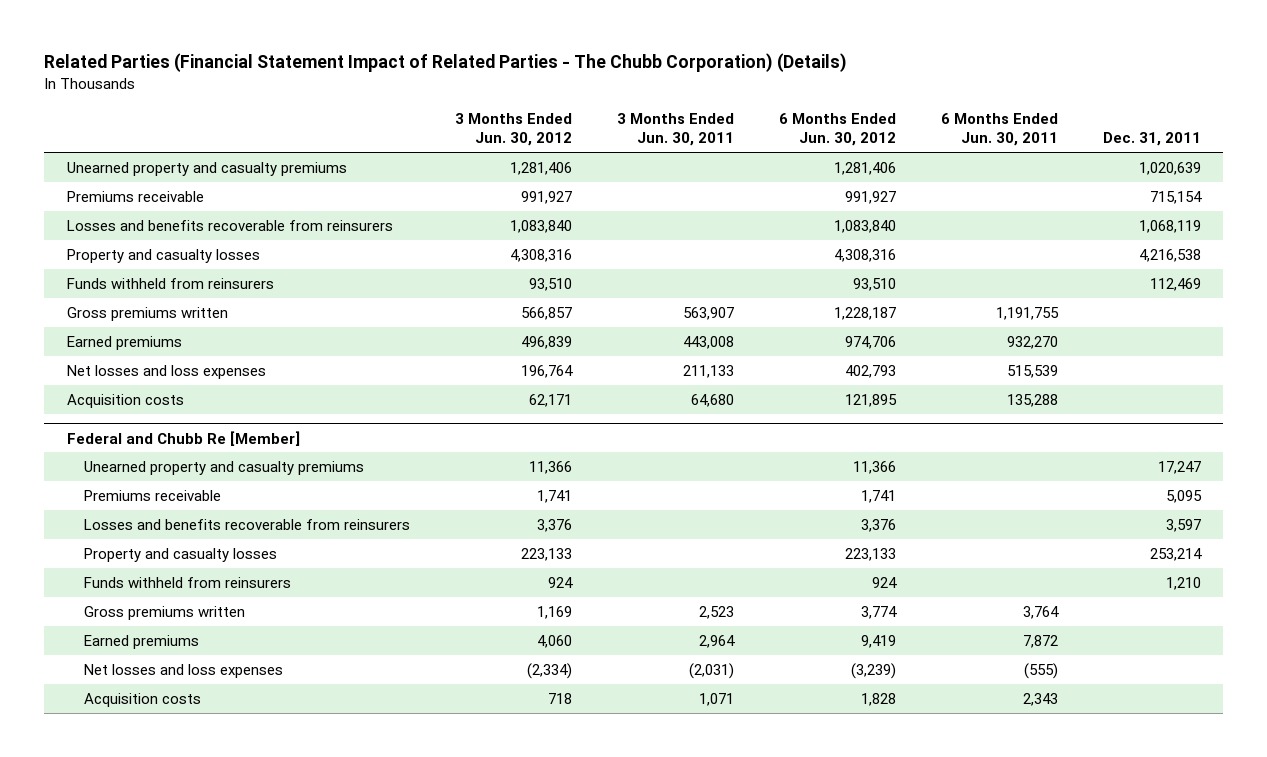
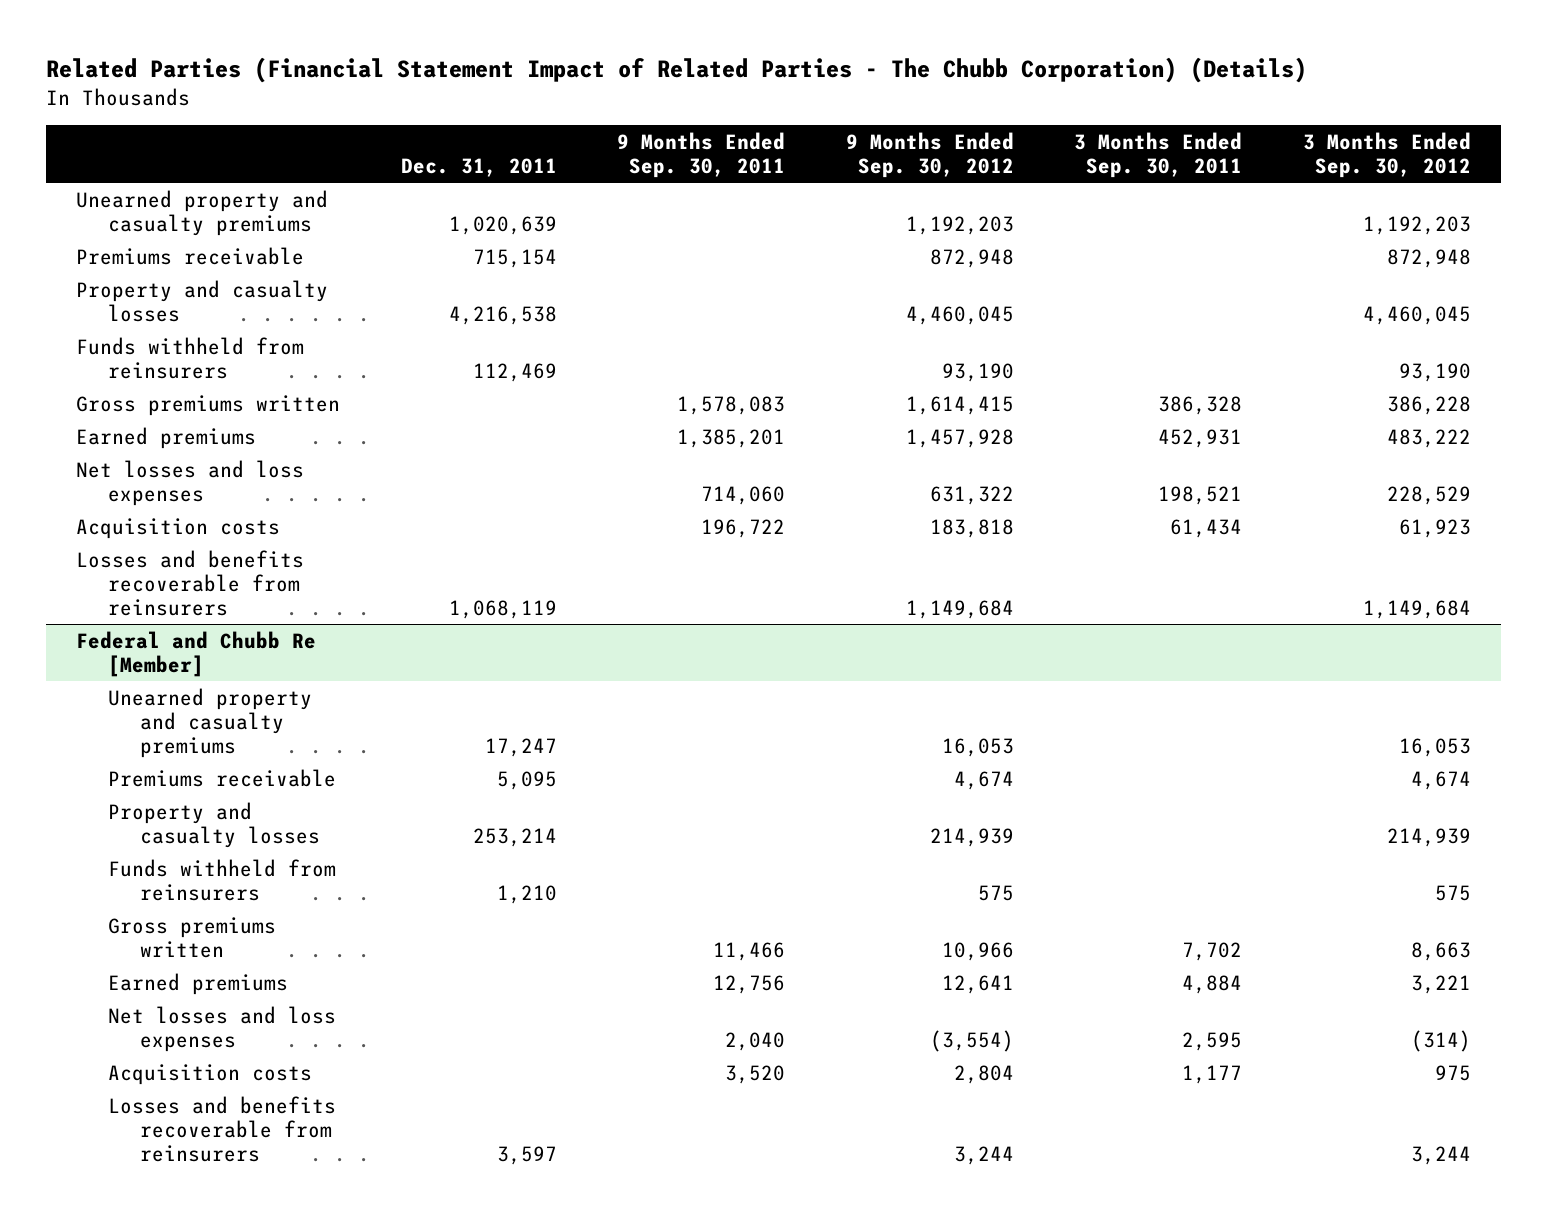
[454,112,572,147] 3 Months Ended Jun. 30, 2012 -> none
[616,112,734,147] 3 Months Ended Jun. 30, 2011 -> none
[778,112,896,147] 6 Months Ended Jun. 30, 2012 -> none
[940,112,1058,147] 6 Months Ended Jun. 30, 2011 -> none
none -> [617,131,786,178] 9 Months Ended Sep. 30, 2011
none -> [845,131,1014,178] 9 Months Ended Sep. 30, 2012
none -> [1074,131,1243,178] 3 Months Ended Sep. 30, 2011
none -> [1302,131,1471,178] 3 Months Ended Sep. 30, 2012
[66,219,393,231] Losses and benefits recoverable from reinsurers -> [76,549,305,617] Losses and benefits recoverable from reinsurers
[83,518,410,530] Losses and benefits recoverable from reinsurers -> [108,1095,337,1163] Losses and benefits recoverable from reinsurers

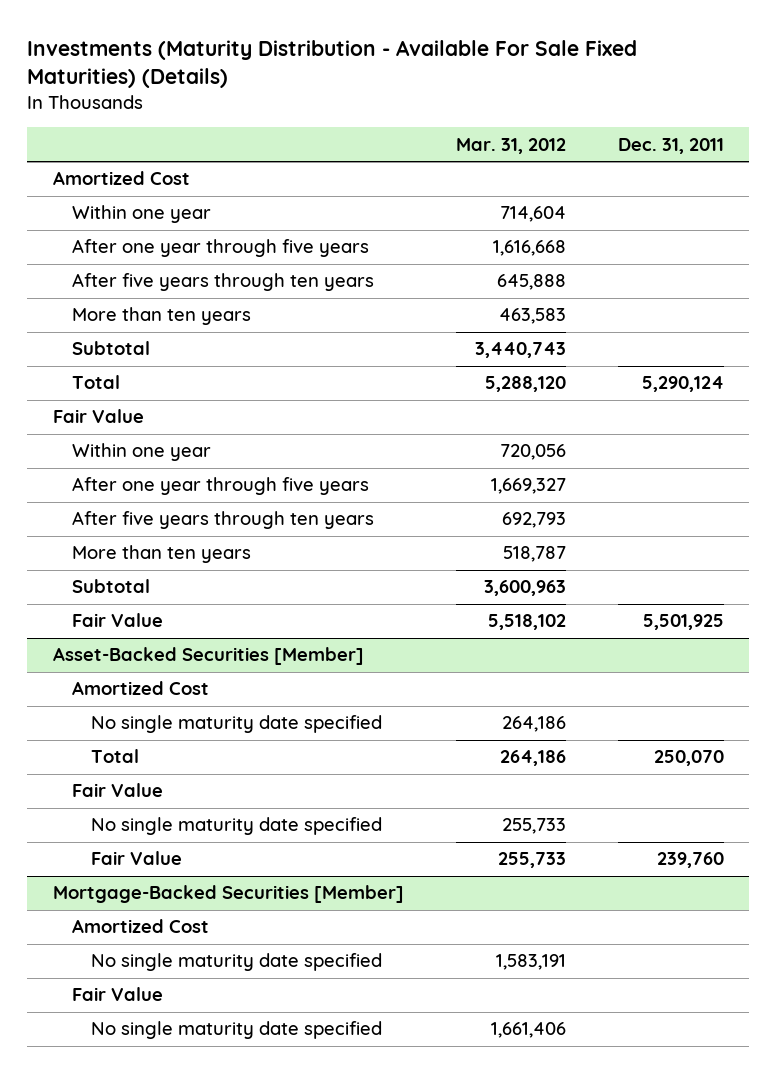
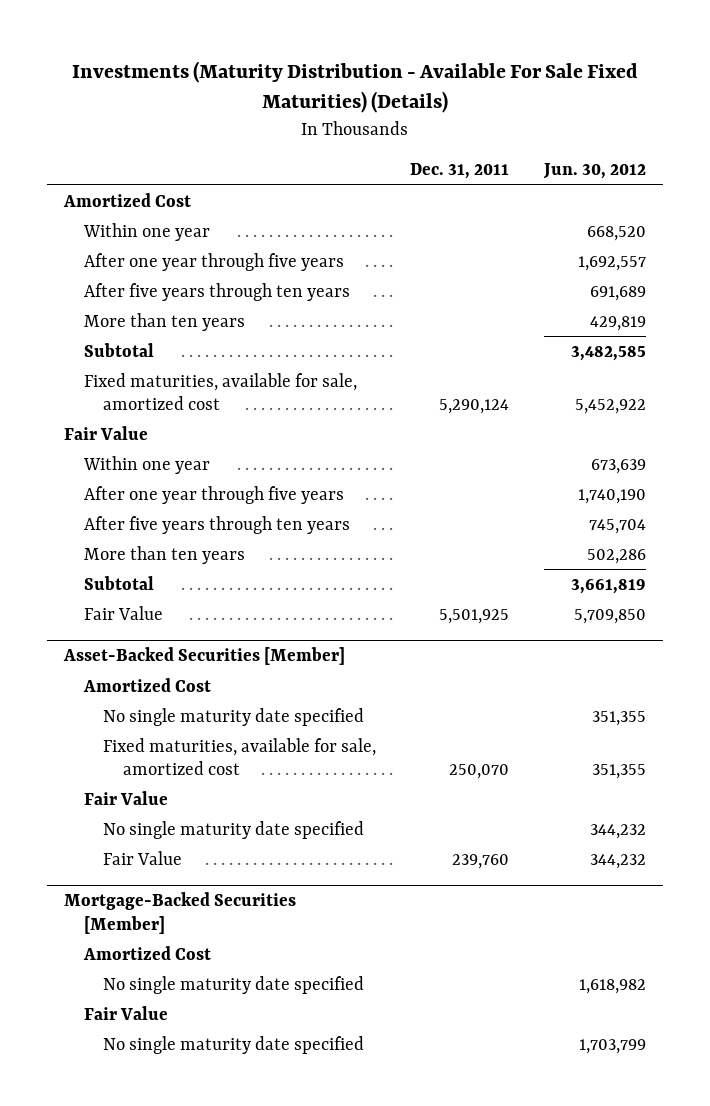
[455,137,566,154] Mar. 31, 2012 -> none
none -> [542,163,646,180] Jun. 30, 2012
[72,375,121,390] Total -> [83,372,357,411] Fixed maturities, available for sale, amortized cost
[91,749,140,764] Total -> [103,737,377,776] Fixed maturities, available for sale, amortized cost

